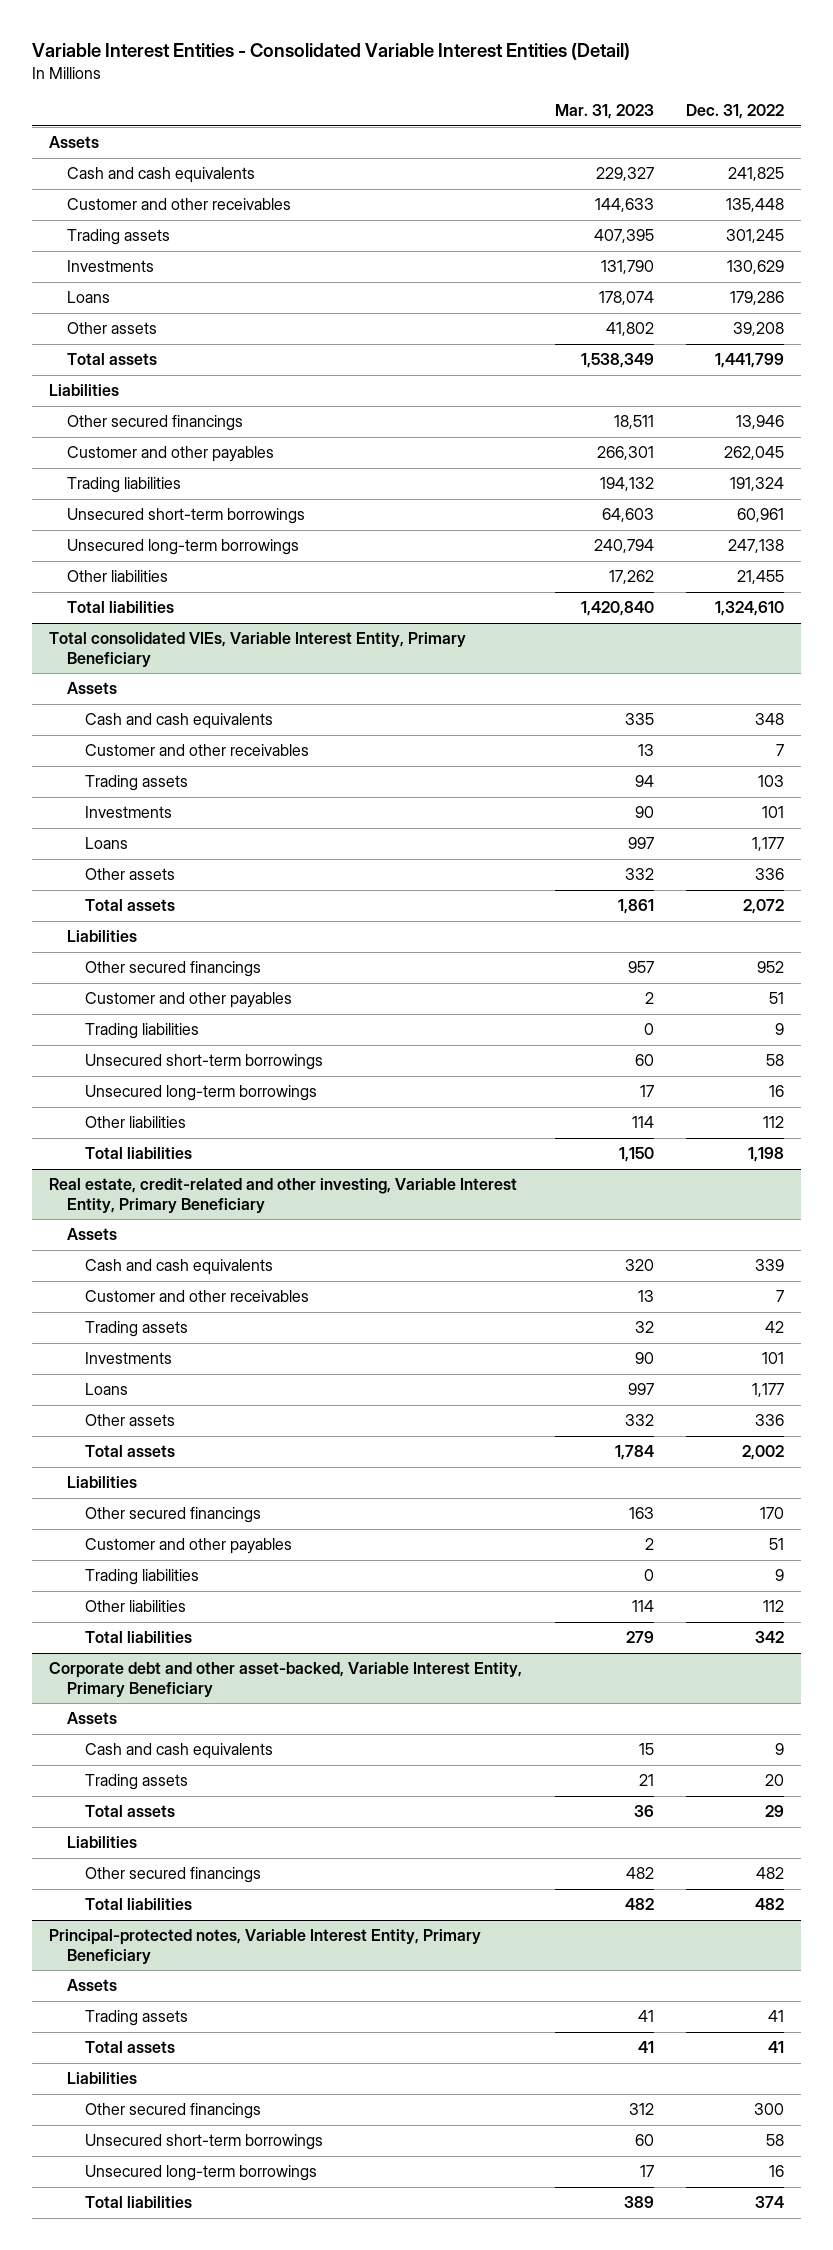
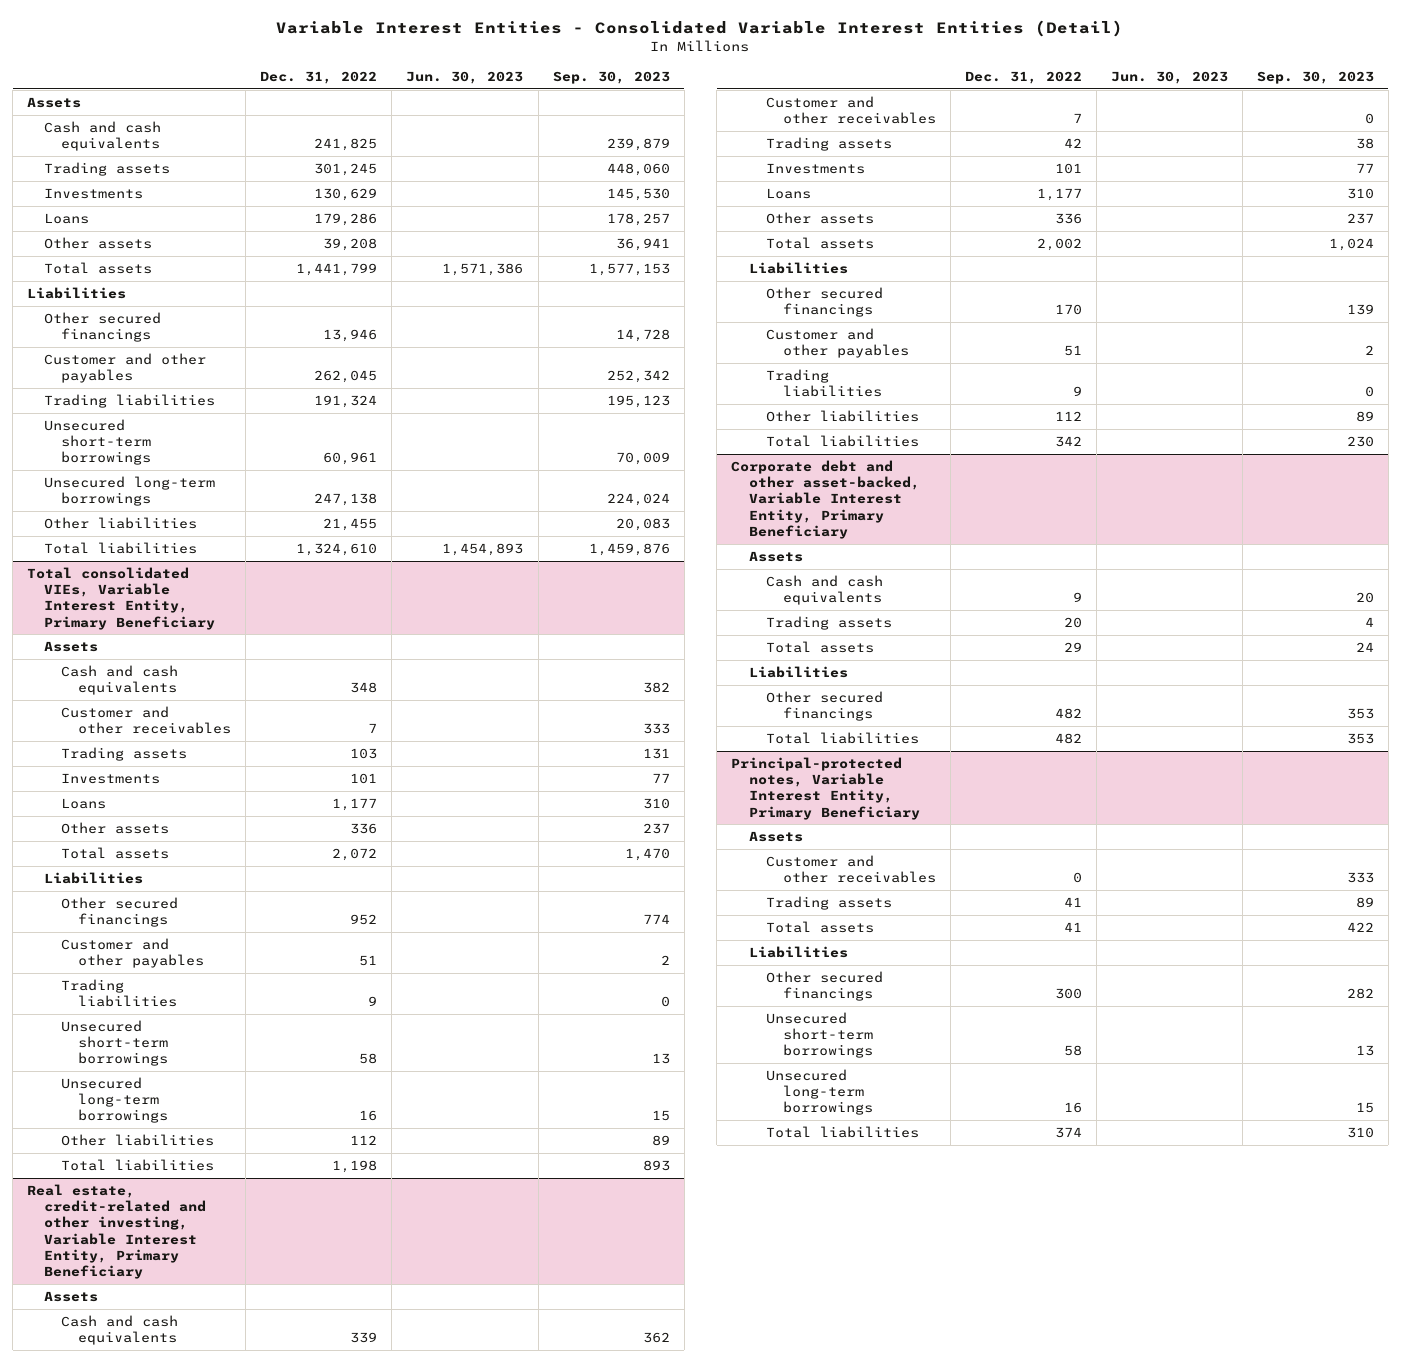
[554,104,654,120] Mar. 31, 2023 -> none
none -> [406,70,524,84] Jun. 30, 2023
none -> [552,70,670,84] Sep. 30, 2023
[67,198,292,211] Customer and other receivables -> none
none -> [765,855,936,884] Customer and other receivables

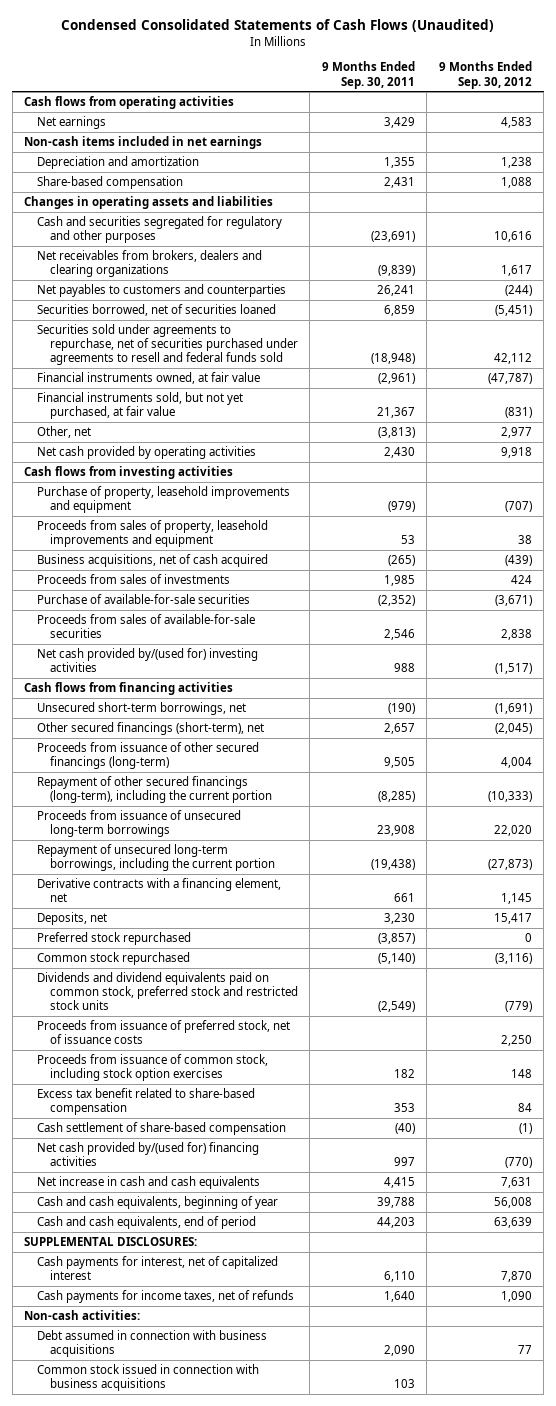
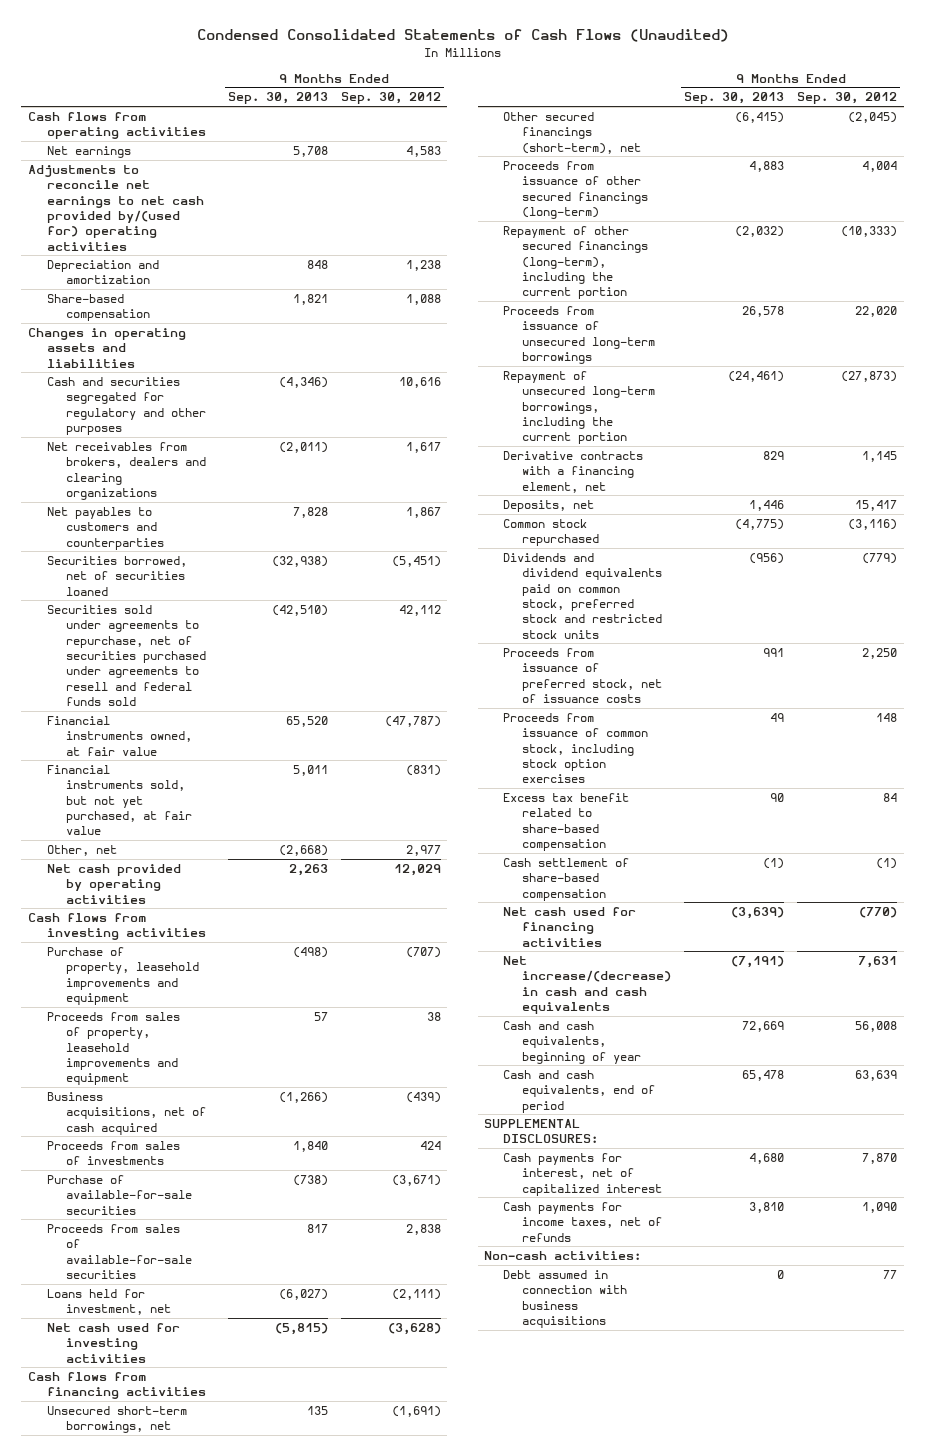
[321,61,415,89] 9 Months Ended Sep. 30, 2011 -> none
none -> [227,92,328,105] Sep. 30, 2013
[24,135,263,149] Non-cash items included in net earnings -> [28,164,204,251] Adjustments to reconcile net earnings to net cash provided by/(used for) operating activities
[504,284,532,296] (244) -> [405,506,441,518] 1,867
[500,446,532,458] 9,918 -> [393,863,441,876] 12,029
none -> [46,1288,171,1316] Loans held for investment, net
[36,647,258,673] Net cash provided by/(used for) investing activities -> [46,1322,180,1363] Net cash used for investing activities
[494,663,532,675] (1,517) -> [387,1322,441,1335] (3,628)
[36,931,191,945] Preferred stock repurchased -> none
[36,1141,259,1167] Net cash provided by/(used for) financing activities -> [503,906,637,947] Net cash used for financing activities
[36,1175,260,1189] Net increase in cash and cash equivalents -> [503,955,671,1014] Net increase/(decrease) in cash and cash equivalents
[36,1363,259,1392] Common stock issued in connection with business acquisitions -> none

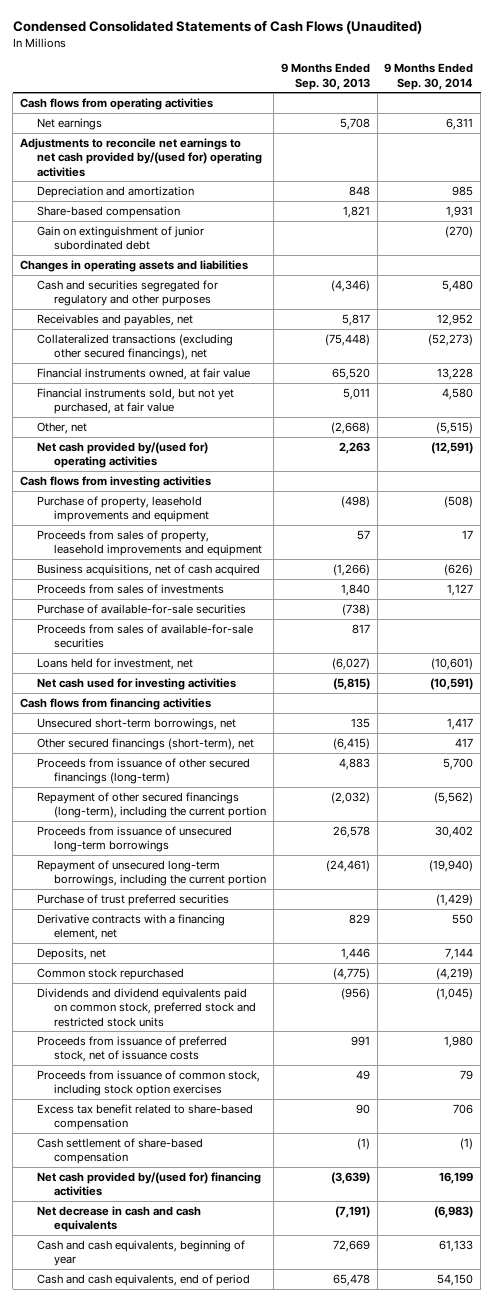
[340,92,441,105] Sep. 30, 2012 -> none
none -> [384,63,474,90] 9 Months Ended Sep. 30, 2014
none -> [36,225,204,251] Gain on extinguishment of junior subordinated debt
[46,441,206,500] Net receivables from brokers, dealers and clearing organizations -> none
[46,506,164,550] Net payables to customers and counterparties -> none
[46,555,187,596] Securities borrowed, net of securities loaned -> none
[46,604,206,707] Securities sold under agreements to repurchase, net of securities purchased under agreements to resell and federal funds sold -> none
none -> [36,313,193,326] Receivables and payables, net
none -> [36,333,233,361] Collateralized transactions (excluding other secured financings), net
[46,863,181,904] Net cash provided by operating activities -> [36,441,208,469] Net cash provided by/(used for) operating activities
none -> [36,893,229,906] Purchase of trust preferred securities
[503,906,637,947] Net cash used for financing activities -> [36,1171,261,1197] Net cash provided by/(used for) financing activities
[503,955,671,1014] Net increase/(decrease) in cash and cash equivalents -> [36,1205,201,1233] Net decrease in cash and cash equivalents
[484,1118,599,1144] SUPPLEMENTAL DISCLOSURES: -> none
[503,1152,662,1196] Cash payments for interest, net of capitalized interest -> none
[503,1201,662,1242] Cash payments for income taxes, net of refunds -> none
[484,1250,642,1260] Non-cash activities: -> none
[503,1269,627,1328] Debt assumed in connection with business acquisitions -> none

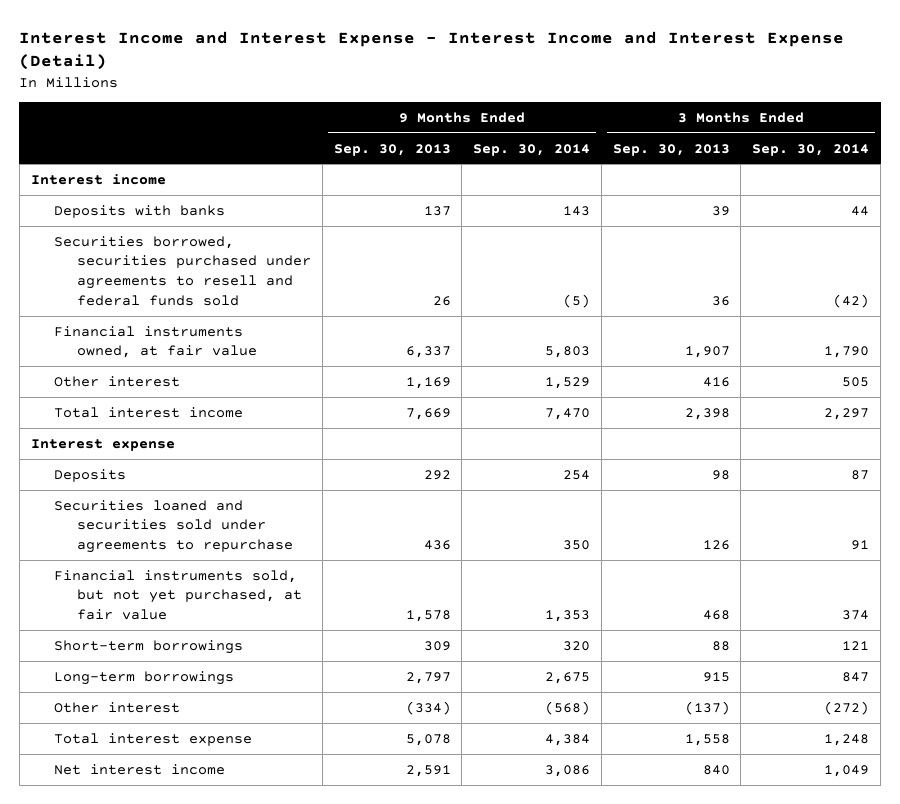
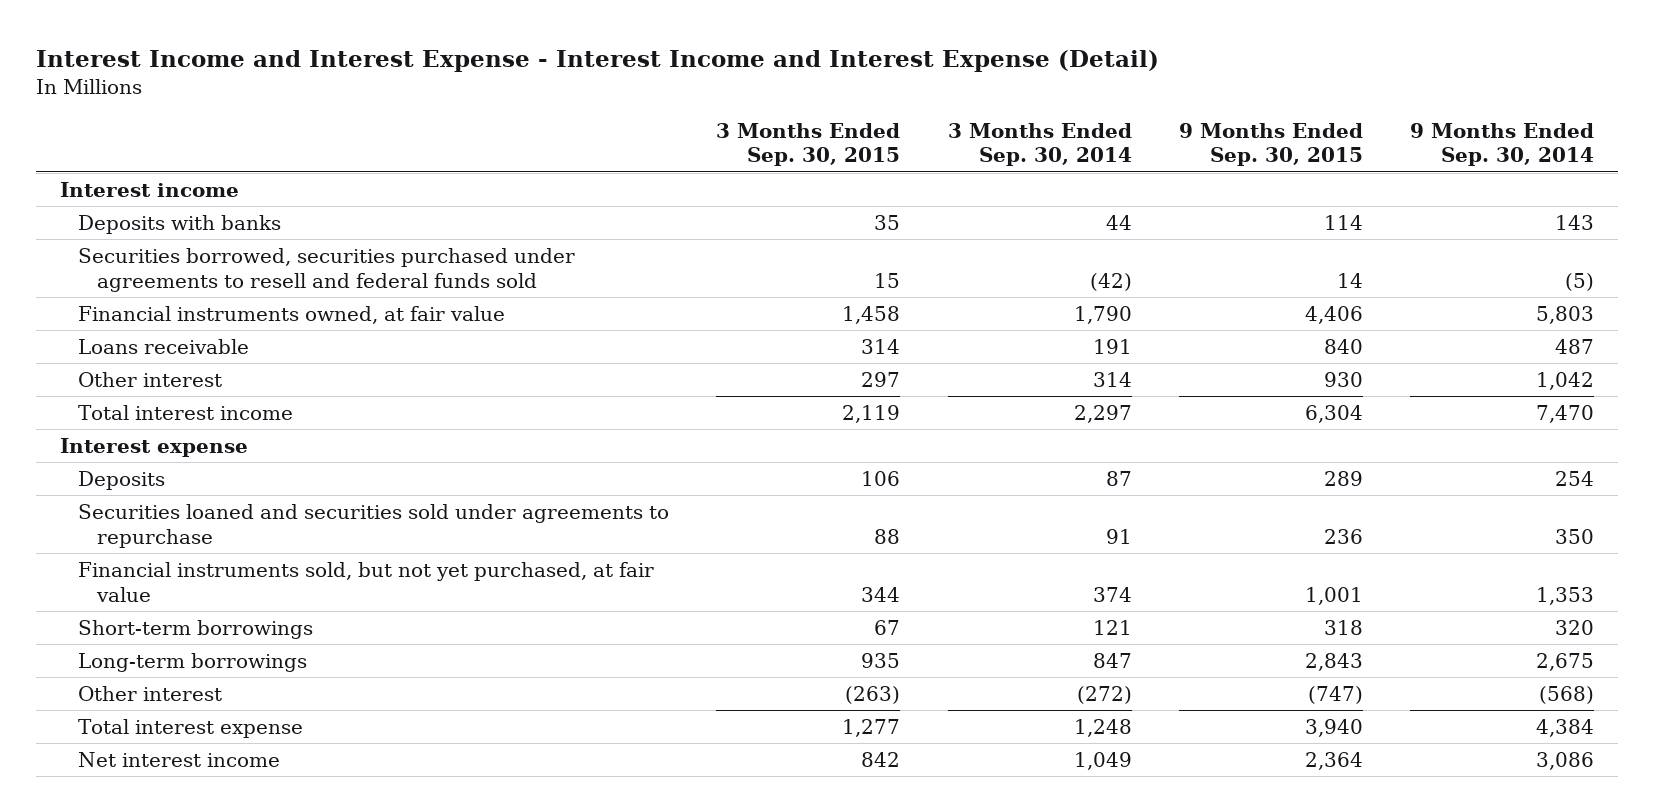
[333,143,451,156] Sep. 30, 2013 -> none
[612,143,730,156] Sep. 30, 2013 -> none
none -> [716,122,901,167] 3 Months Ended Sep. 30, 2015
none -> [1178,122,1363,167] 9 Months Ended Sep. 30, 2015
none -> [78,338,250,354] Loans receivable
[545,376,591,389] 1,529 -> [1535,371,1594,390] 1,042
[842,376,870,387] 505 -> [1092,371,1132,387] 314

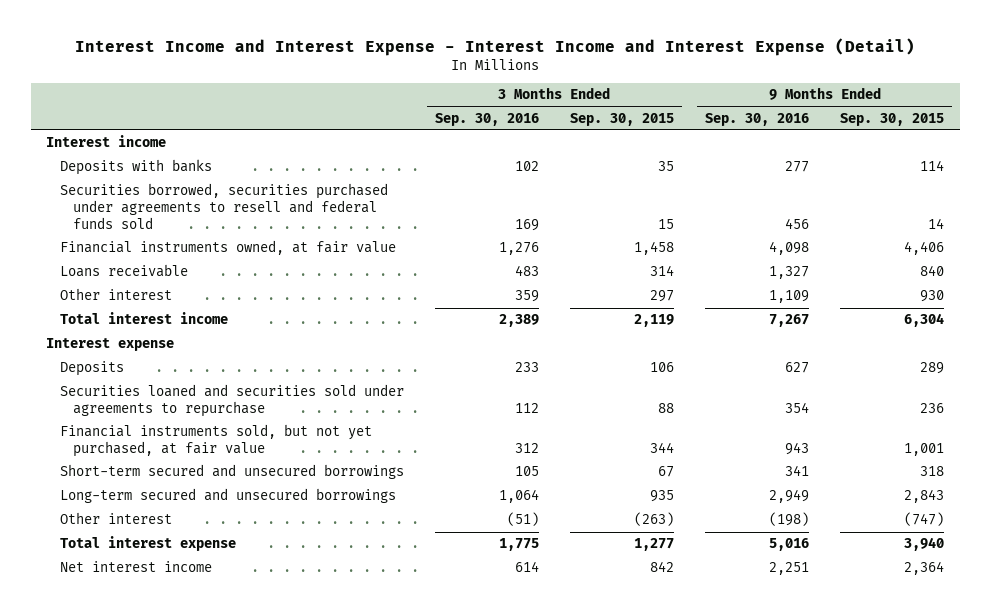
[947,122,1132,167] 3 Months Ended Sep. 30, 2014 -> none
[1409,122,1594,167] 9 Months Ended Sep. 30, 2014 -> none
none -> [434,112,539,126] Sep. 30, 2016
none -> [705,112,810,126] Sep. 30, 2016
[78,619,314,639] Short-term borrowings -> [59,464,404,480] Short-term secured and unsecured borrowings
[78,652,308,672] Long-term borrowings -> [59,488,396,504] Long-term secured and unsecured borrowings

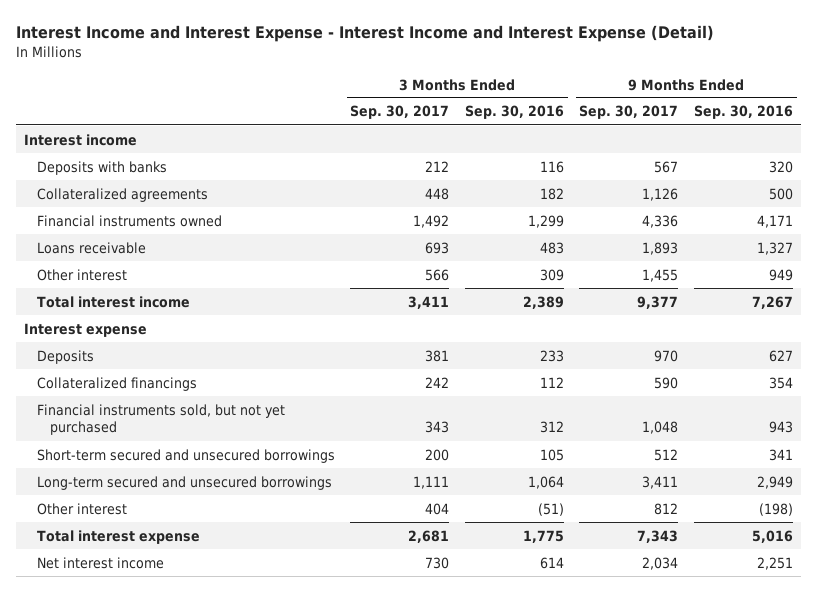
[569,112,674,126] Sep. 30, 2015 -> none
[840,112,945,126] Sep. 30, 2015 -> none
none -> [350,105,450,120] Sep. 30, 2017
none -> [579,105,679,120] Sep. 30, 2017
[59,183,388,229] Securities borrowed, securities purchased under agreements to resell and federal funds sold -> none
[514,161,539,172] 102 -> [539,160,564,173] 116
[785,161,810,173] 277 -> [768,160,793,173] 320
none -> [36,187,208,202] Collateralized agreements
[59,240,396,256] Financial instruments owned, at fair value -> [36,214,222,227] Financial instruments owned
[498,242,539,256] 1,276 -> [527,214,564,228] 1,299
[769,241,810,256] 4,098 -> [756,214,793,228] 4,171
[514,290,539,303] 359 -> [539,268,564,281] 309
[769,290,810,304] 1,109 -> [768,268,793,281] 949
[59,384,404,417] Securities loaned and securities sold under agreements to repurchase -> [36,376,197,391] Collateralized financings
[59,424,372,457] Financial instruments sold, but not yet purchased, at fair value -> [36,403,285,436] Financial instruments sold, but not yet purchased

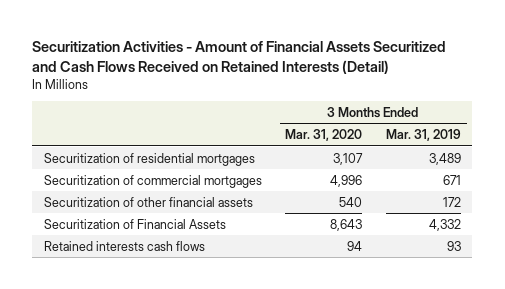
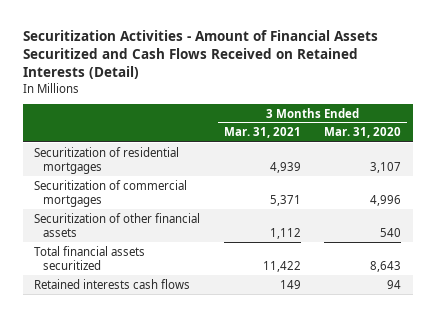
[385,129,461,142] Mar. 31, 2019 -> none
none -> [223,127,301,139] Mar. 31, 2021
[44,218,227,229] Securitization of Financial Assets -> [34,245,146,271] Total financial assets securitized

